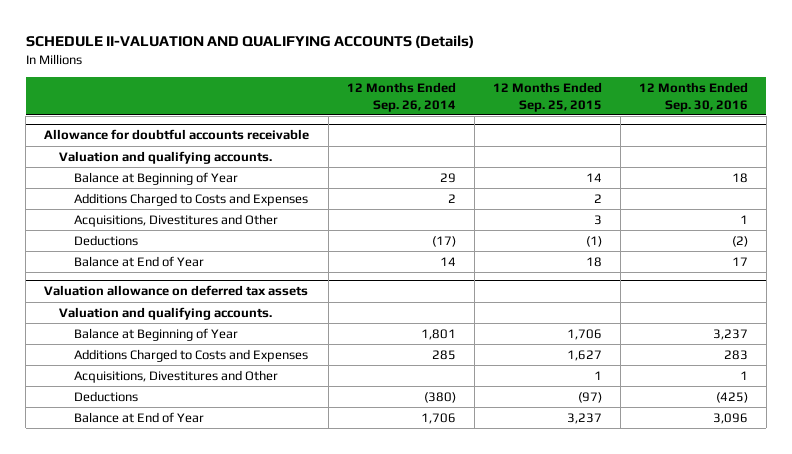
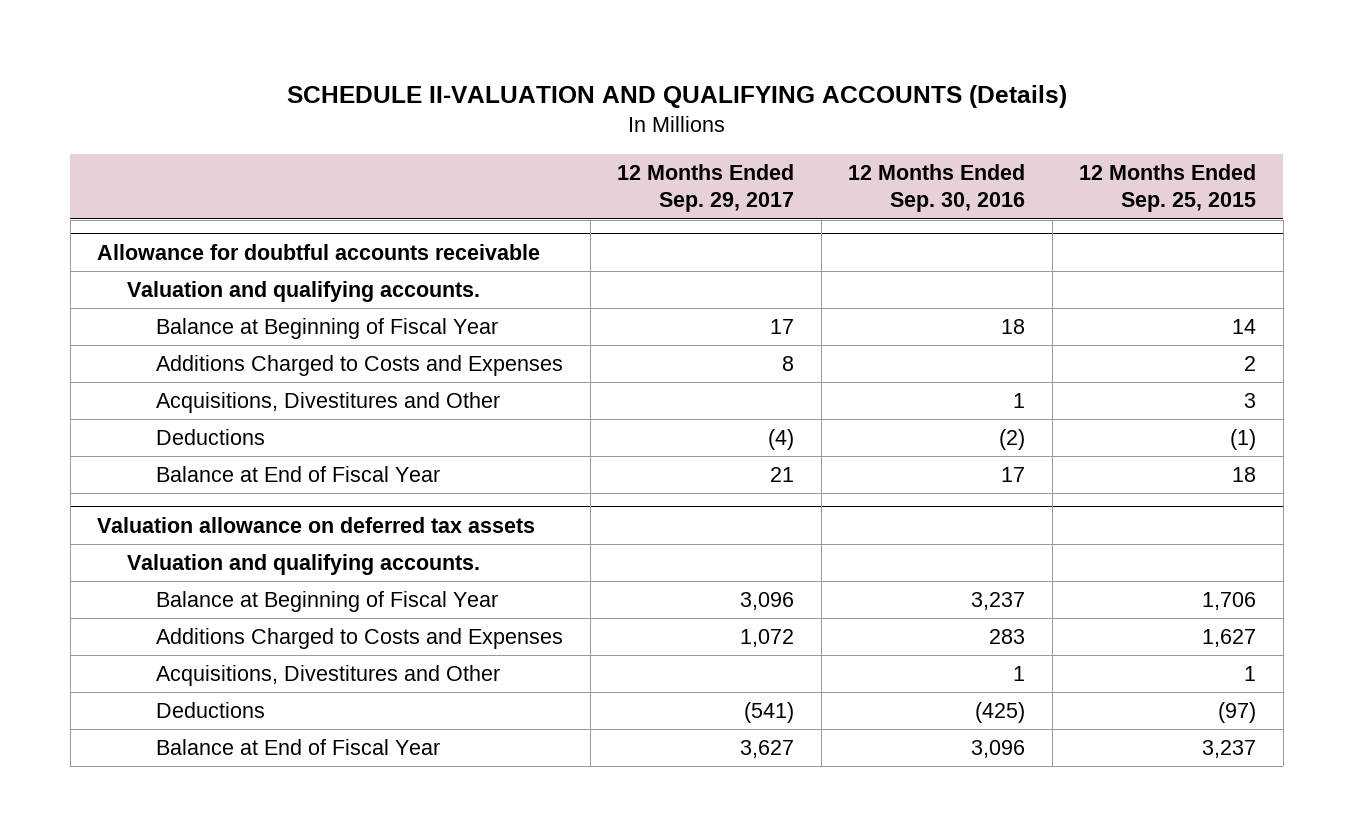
[346,81,456,112] 12 Months Ended Sep. 26, 2014 -> none
none -> [617,163,795,213] 12 Months Ended Sep. 29, 2017
[74,171,239,185] Balance at Beginning of Year -> [156,317,499,339] Balance at Beginning of Fiscal Year
[74,255,205,267] Balance at End of Year -> [156,465,441,482] Balance at End of Fiscal Year
[74,327,239,341] Balance at Beginning of Year -> [156,590,499,612] Balance at Beginning of Fiscal Year
[74,411,205,423] Balance at End of Year -> [156,738,441,755] Balance at End of Fiscal Year

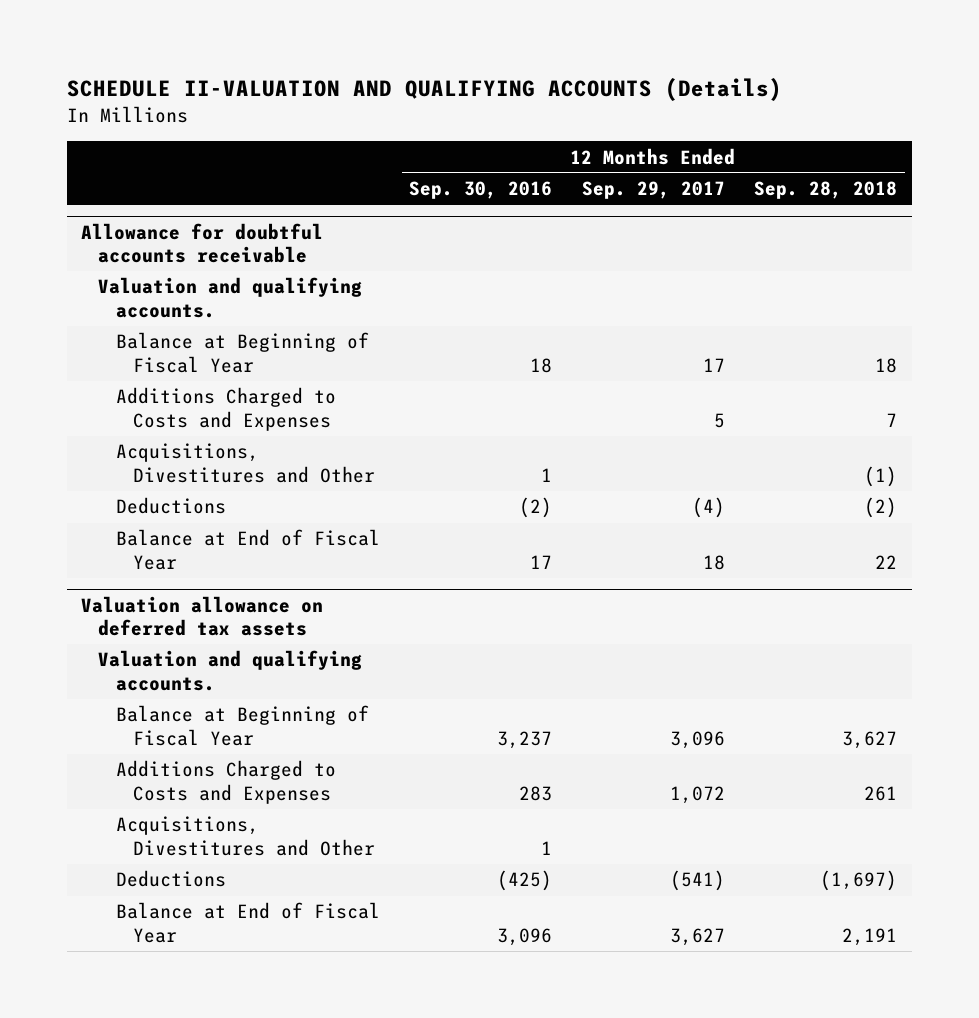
[1079,163,1257,213] 12 Months Ended Sep. 25, 2015 -> none
none -> [754,181,898,200] Sep. 28, 2018
[782,355,795,371] 8 -> [713,412,725,428] 5
[770,466,795,482] 21 -> [702,554,725,570] 18

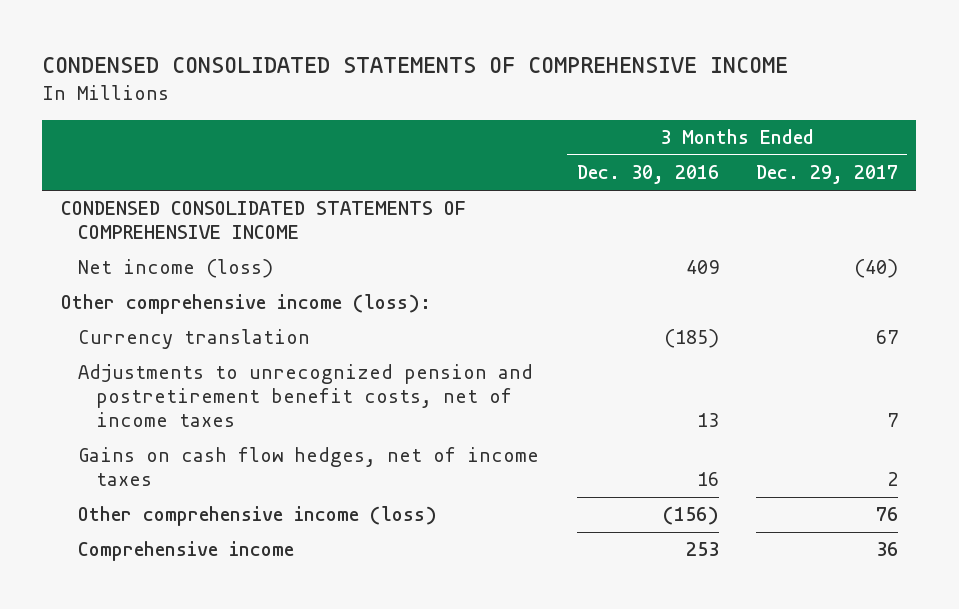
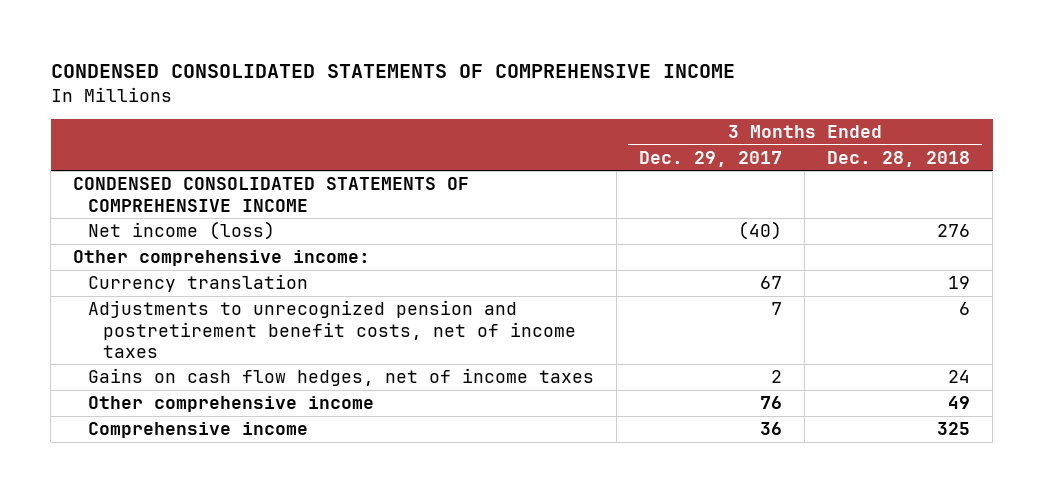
[576,165,719,185] Dec. 30, 2016 -> none
none -> [827,150,971,167] Dec. 28, 2018
[60,294,431,315] Other comprehensive income (loss): -> [73,250,371,267] Other comprehensive income:
[78,506,438,527] Other comprehensive income (loss) -> [88,396,375,413] Other comprehensive income

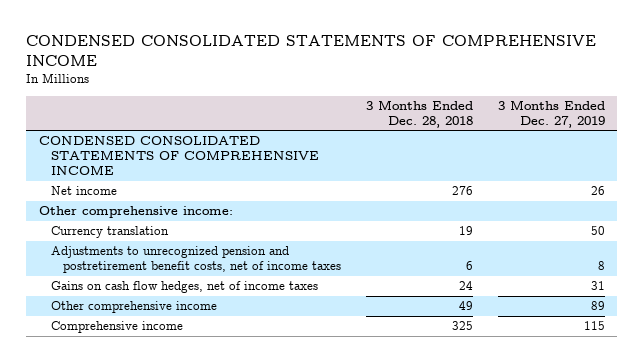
[639,150,783,167] Dec. 29, 2017 -> none
none -> [497,99,605,128] 3 Months Ended Dec. 27, 2019
[88,221,276,241] Net income (loss) -> [50,186,117,196] Net income

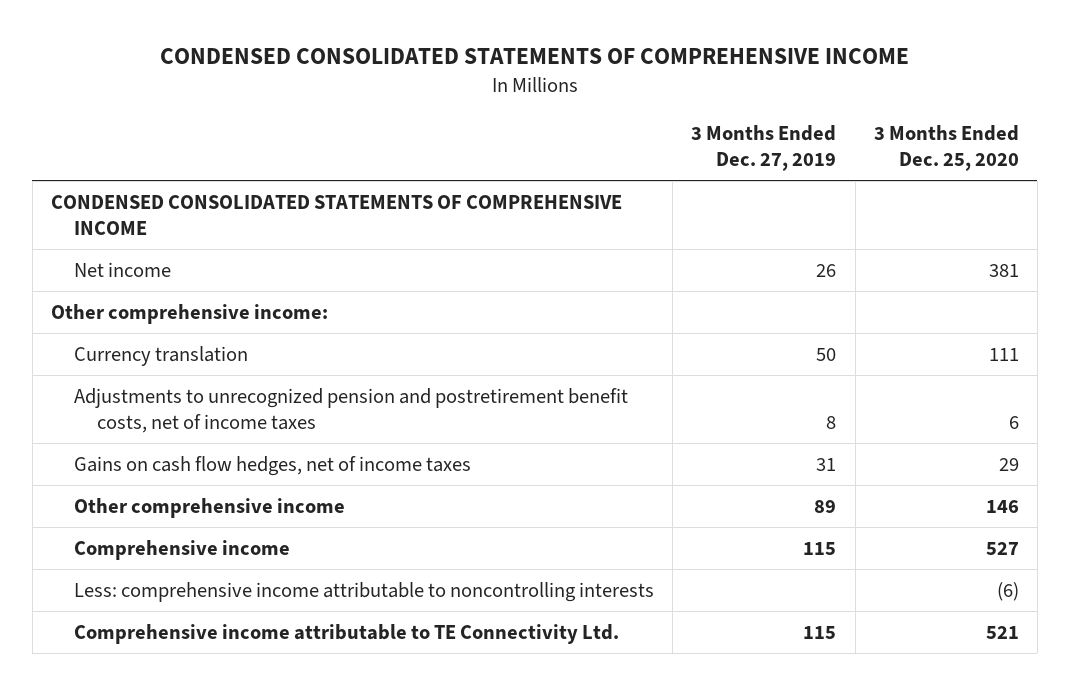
[365,99,473,128] 3 Months Ended Dec. 28, 2018 -> none
none -> [873,125,1019,171] 3 Months Ended Dec. 25, 2020
none -> [74,581,655,602] Less: comprehensive income attributable to noncontrolling interests
none -> [74,623,620,644] Comprehensive income attributable to TE Connectivity Ltd.

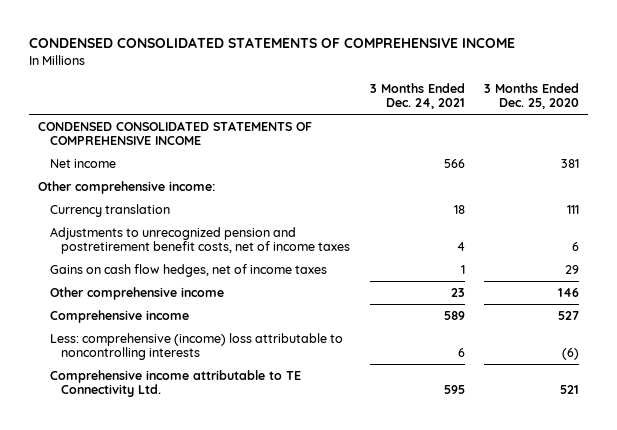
[691,125,837,171] 3 Months Ended Dec. 27, 2019 -> none
none -> [369,82,465,110] 3 Months Ended Dec. 24, 2021
[74,581,655,602] Less: comprehensive income attributable to noncontrolling interests -> [49,332,343,361] Less: comprehensive (income) loss attributable to noncontrolling interests

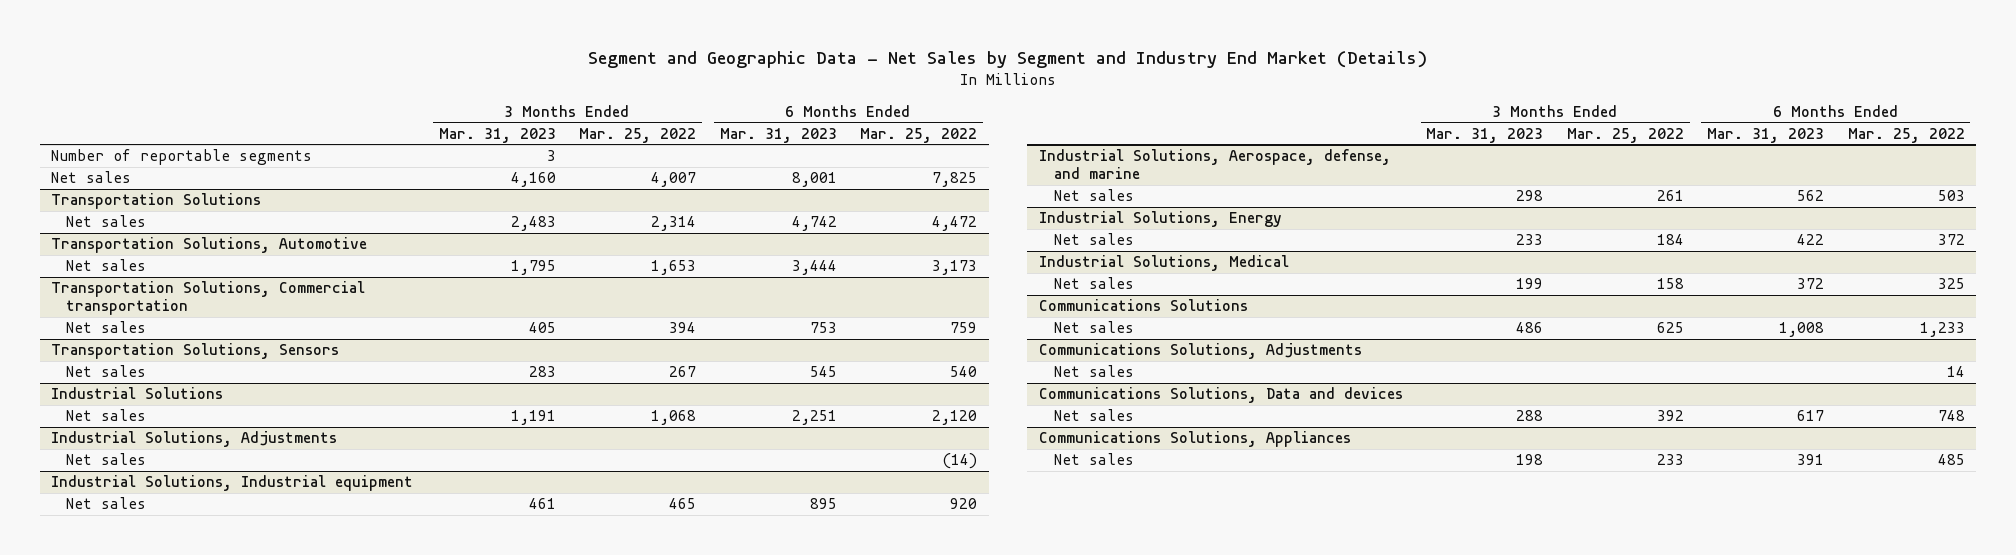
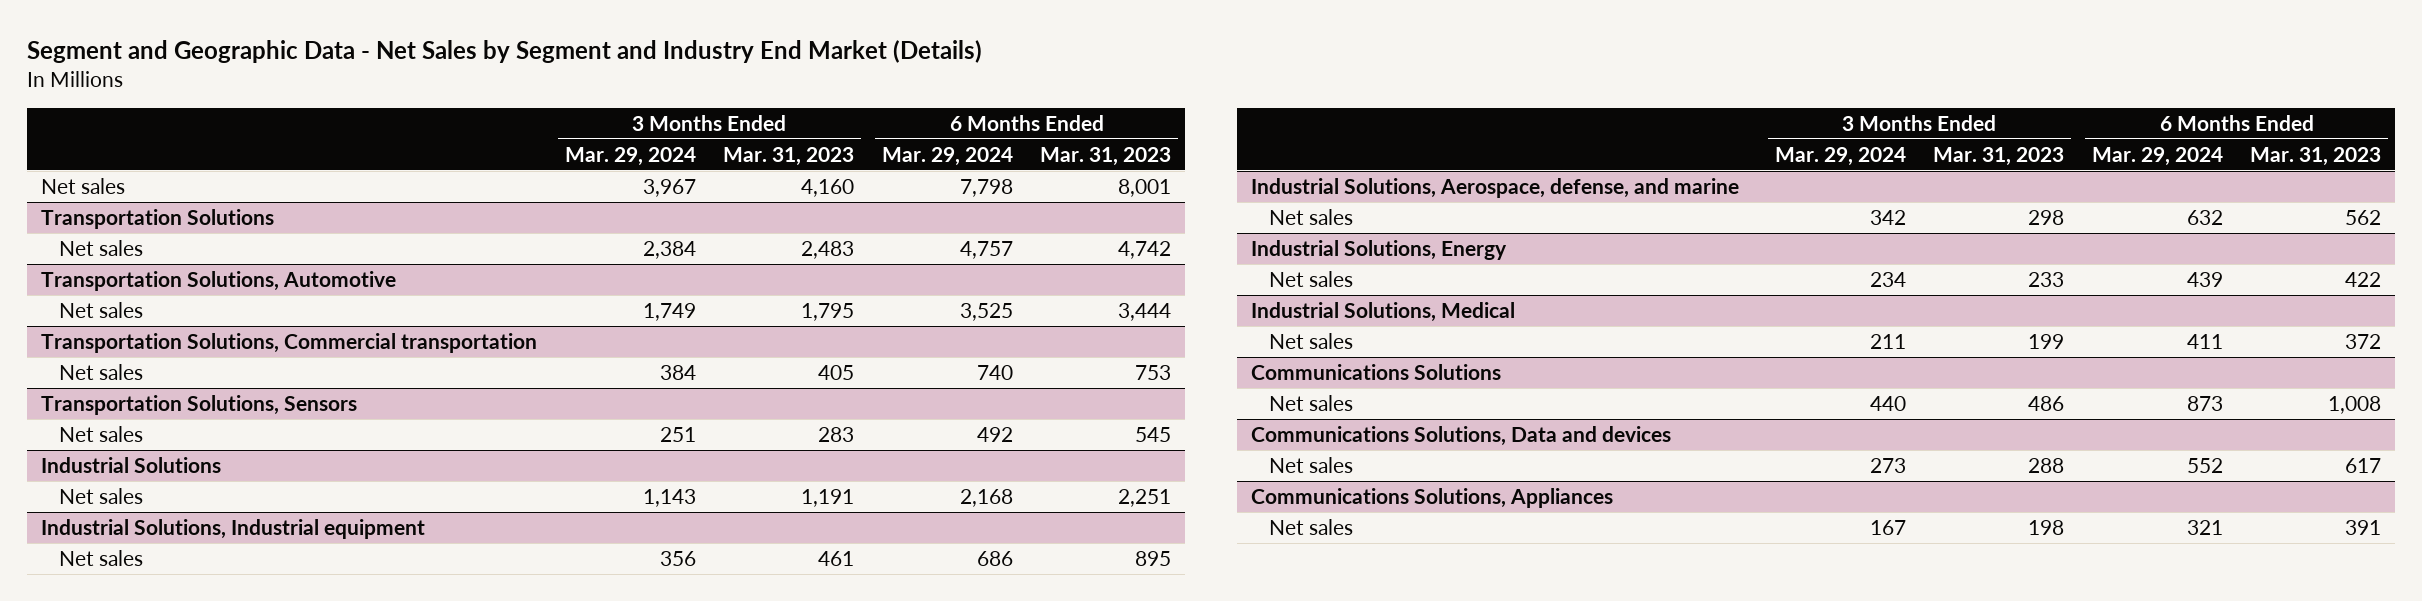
[579,127,697,143] Mar. 25, 2022 -> none
[859,127,977,143] Mar. 25, 2022 -> none
none -> [564,146,696,166] Mar. 29, 2024
none -> [881,146,1013,166] Mar. 29, 2024
[51,149,313,166] Number of reportable segments -> none
[51,431,338,448] Industrial Solutions, Adjustments -> none
[66,453,147,466] Net sales -> none
[1039,343,1363,360] Communications Solutions, Adjustments -> none
[1053,365,1134,378] Net sales -> none

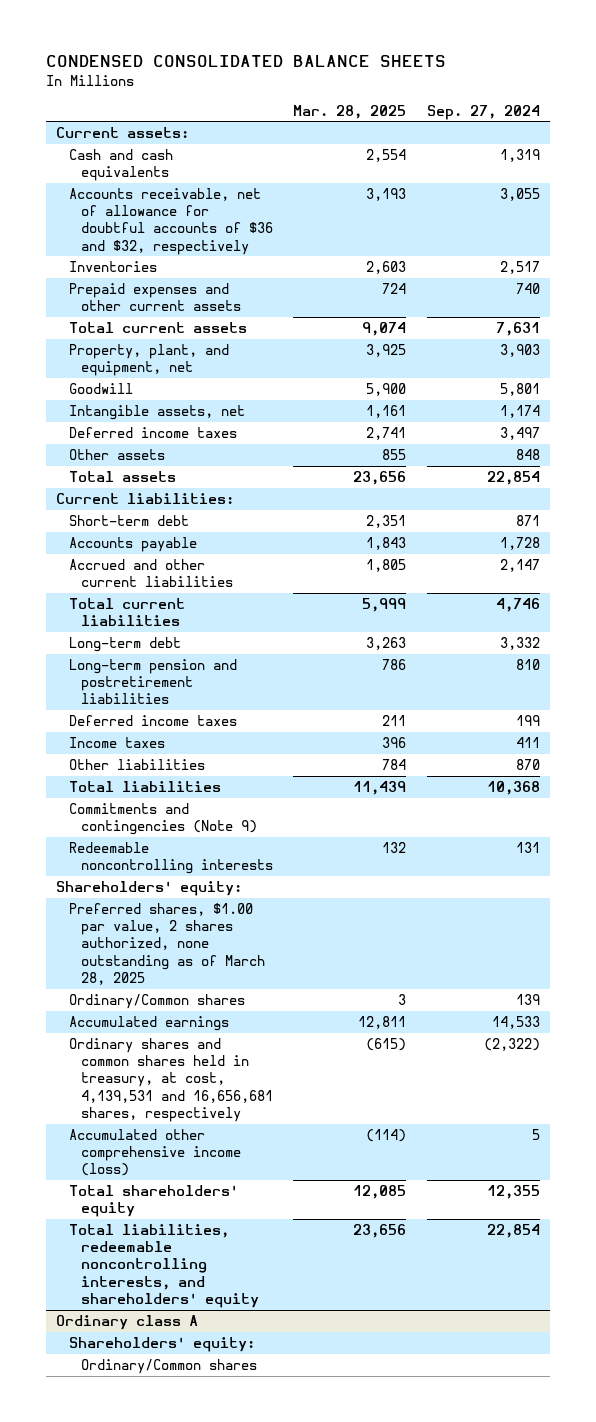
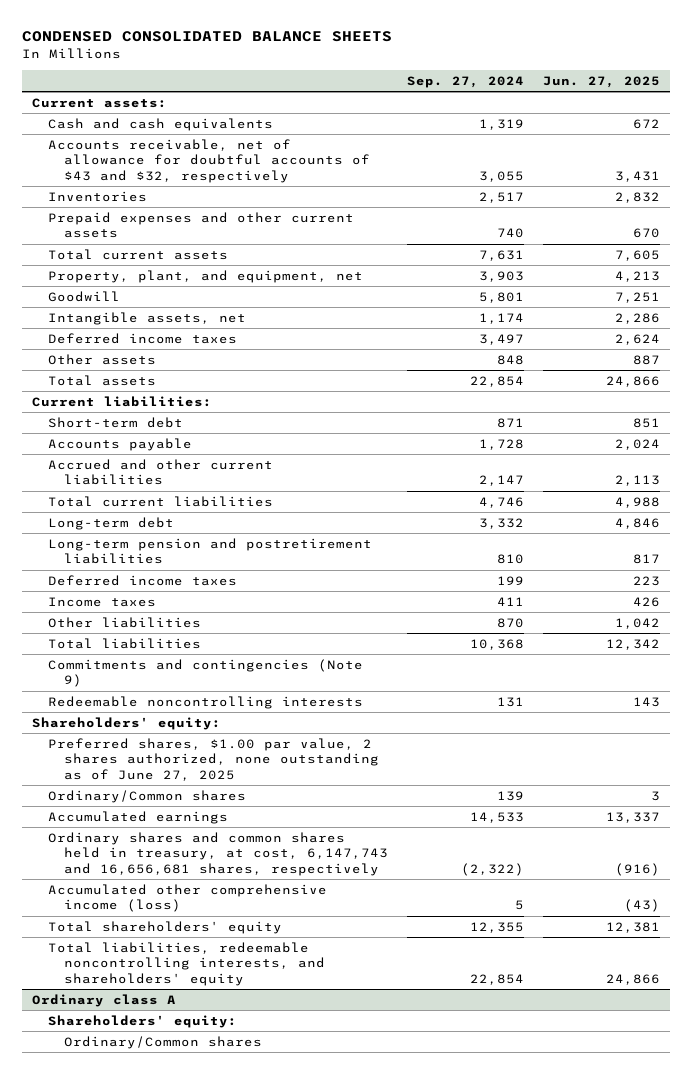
[293,104,407,119] Mar. 28, 2025 -> none
none -> [543,75,661,88] Jun. 27, 2025
[68,188,273,255] Accounts receivable, net of allowance for doubtful accounts of $36 and $32, respectively -> [47,138,370,183] Accounts receivable, net of allowance for doubtful accounts of $43 and $32, respectively
[68,903,265,985] Preferred shares, $1.00 par value, 2 shares authorized, none outstanding as of March 28, 2025 -> [47,737,379,781] Preferred shares, $1.00 par value, 2 shares authorized, none outstanding as of June 27, 2025
[68,1038,273,1122] Ordinary shares and common shares held in treasury, at cost, 4,139,531 and 16,656,681 shares, respectively -> [47,831,388,876] Ordinary shares and common shares held in treasury, at cost, 6,147,743 and 16,656,681 shares, respectively

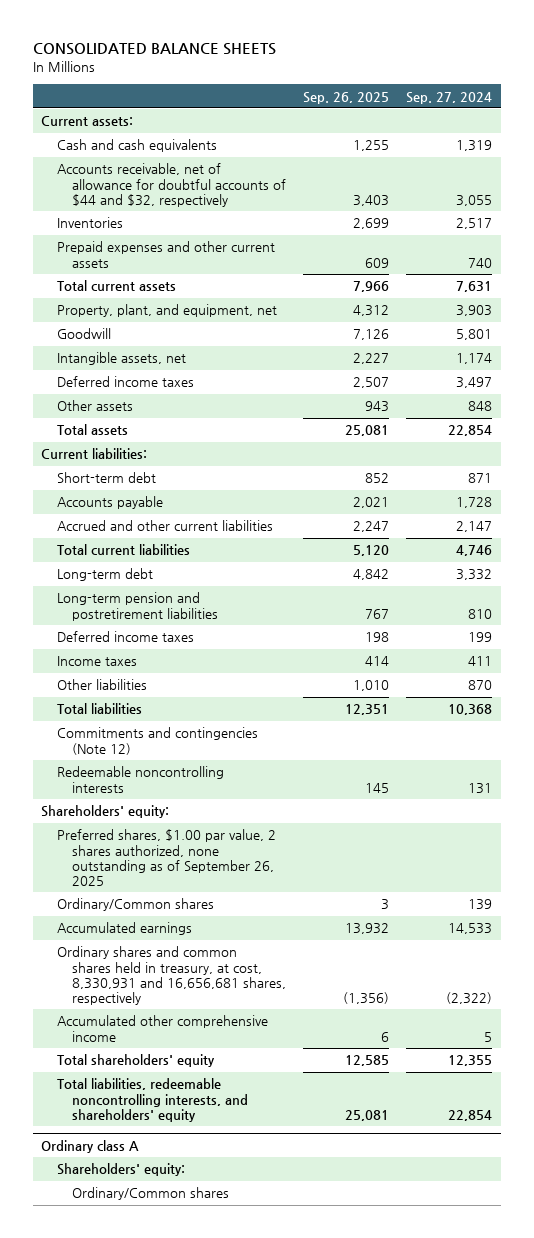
[22,31,393,43] CONDENSED CONSOLIDATED BALANCE SHEETS -> [32,43,276,56] CONSOLIDATED BALANCE SHEETS
[543,75,661,88] Jun. 27, 2025 -> none
none -> [303,91,390,104] Sep. 26, 2025
[47,138,370,183] Accounts receivable, net of allowance for doubtful accounts of $43 and $32, respectively -> [56,163,286,207] Accounts receivable, net of allowance for doubtful accounts of $44 and $32, respectively
[47,658,363,688] Commitments and contingencies (Note 9) -> [56,727,258,755] Commitments and contingencies (Note 12)
[47,737,379,781] Preferred shares, $1.00 par value, 2 shares authorized, none outstanding as of June 27, 2025 -> [56,829,276,886] Preferred shares, $1.00 par value, 2 shares authorized, none outstanding as of September 26, 2025
[47,831,388,876] Ordinary shares and common shares held in treasury, at cost, 6,147,743 and 16,656,681 shares, respectively -> [56,946,286,1005] Ordinary shares and common shares held in treasury, at cost, 8,330,931 and 16,656,681 shares, respectively
[47,883,327,913] Accumulated other comprehensive income (loss) -> [56,1015,268,1042] Accumulated other comprehensive income

